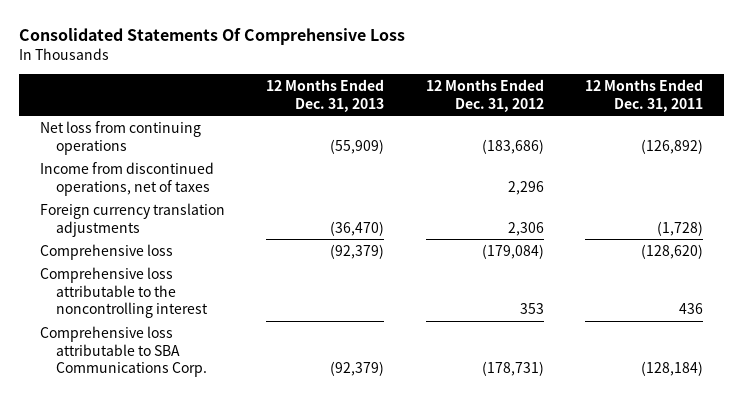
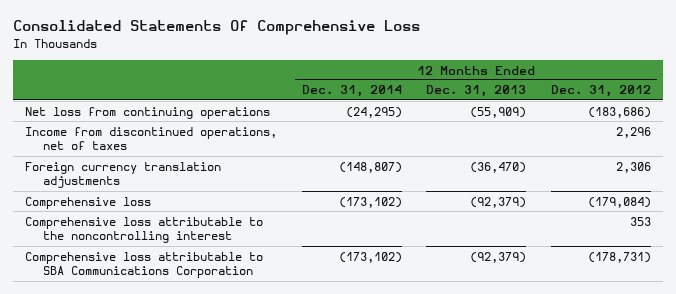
[585,78,704,112] 12 Months Ended Dec. 31, 2011 -> none
none -> [301,85,402,98] Dec. 31, 2014
[39,325,207,378] Comprehensive loss attributable to SBA Communications Corp. -> [24,251,263,279] Comprehensive loss attributable to SBA Communications Corporation

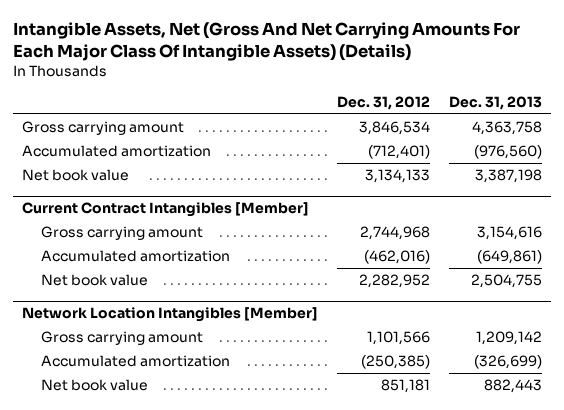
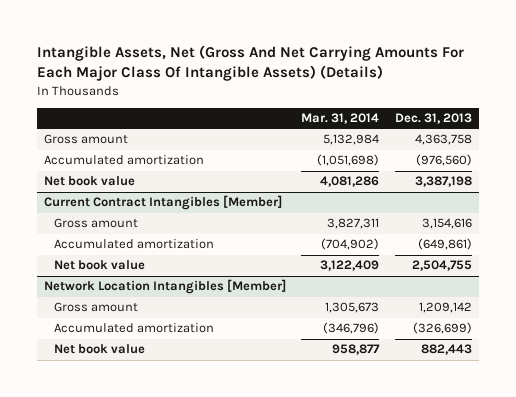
[337,96,431,111] Dec. 31, 2012 -> none
none -> [301,113,380,125] Mar. 31, 2014
[22,120,185,135] Gross carrying amount -> [44,134,129,145] Gross amount
[40,225,203,240] Gross carrying amount -> [54,218,139,229] Gross amount
[40,330,203,345] Gross carrying amount -> [54,302,139,313] Gross amount

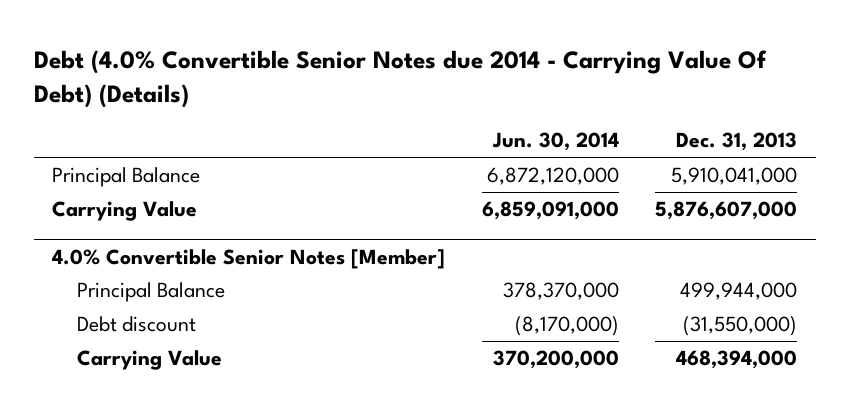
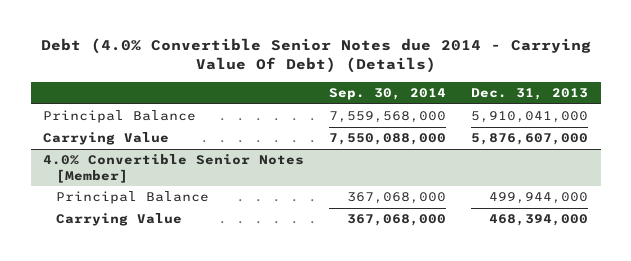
[491,132,619,152] Jun. 30, 2014 -> none
none -> [329,88,447,101] Sep. 30, 2014
[77,316,197,333] Debt discount -> none

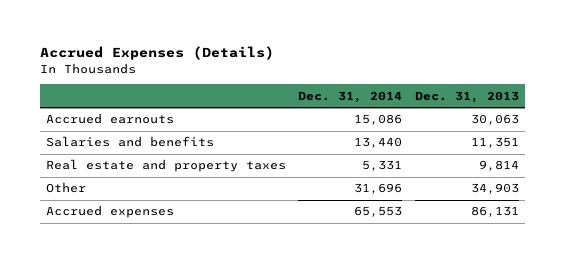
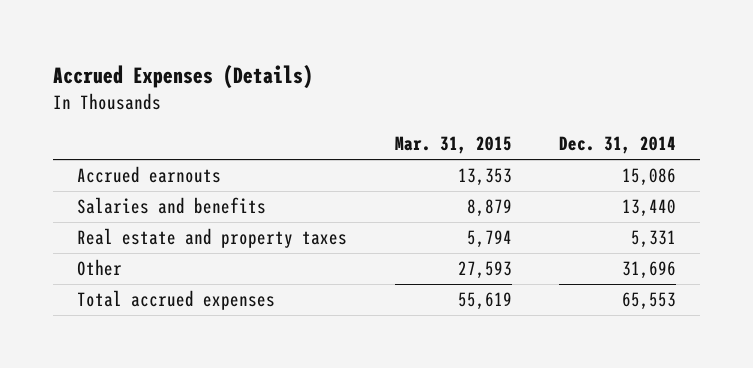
[414,90,519,103] Dec. 31, 2013 -> none
none -> [394,136,512,155] Mar. 31, 2015
[45,205,174,219] Accrued expenses -> [77,290,276,311] Total accrued expenses

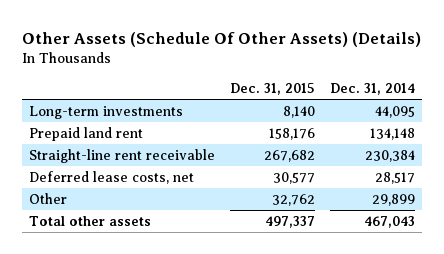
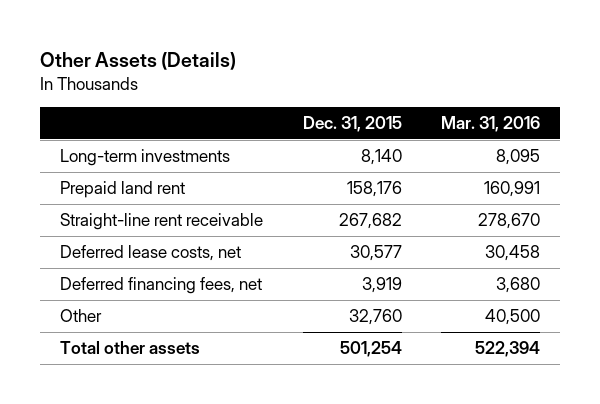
[22,32,422,48] Other Assets (Schedule Of Other Assets) (Details) -> [39,51,236,70] Other Assets (Details)
[329,83,415,96] Dec. 31, 2014 -> none
none -> [441,115,541,132] Mar. 31, 2016
none -> [59,277,262,295] Deferred financing fees, net
[271,193,315,206] 32,762 -> [348,309,402,326] 32,760
[264,215,315,228] 497,337 -> [339,341,402,358] 501,254

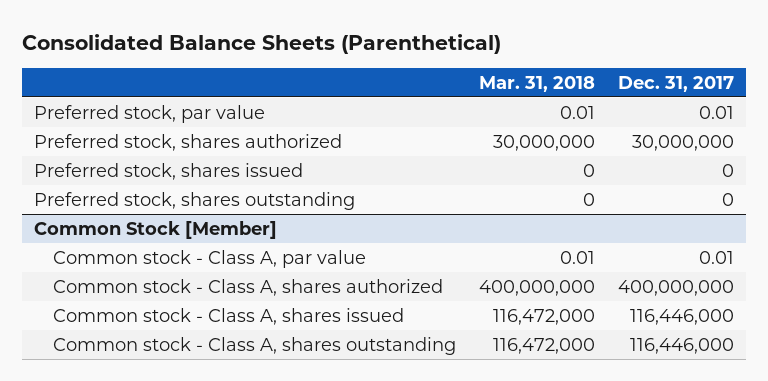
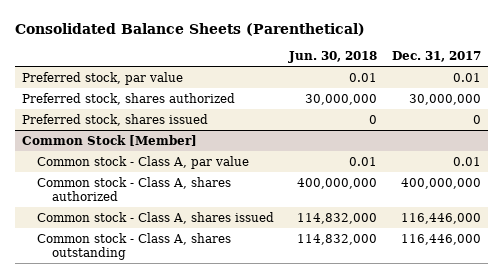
[479,75,596,92] Mar. 31, 2018 -> none
none -> [287,51,377,64] Jun. 30, 2018
[33,191,355,210] Preferred stock, shares outstanding -> none

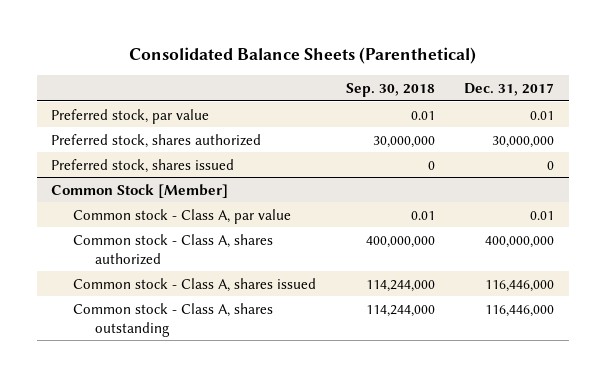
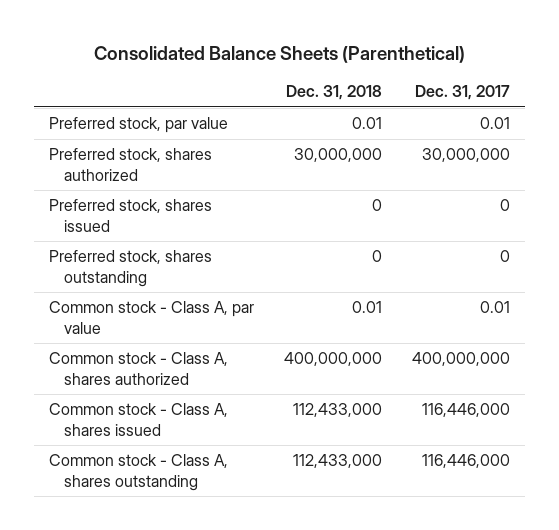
[345,82,435,97] Sep. 30, 2018 -> none
none -> [286,85,383,101] Dec. 31, 2018
[51,183,229,198] Common Stock [Member] -> none
none -> [49,250,213,287] Preferred stock, shares outstanding

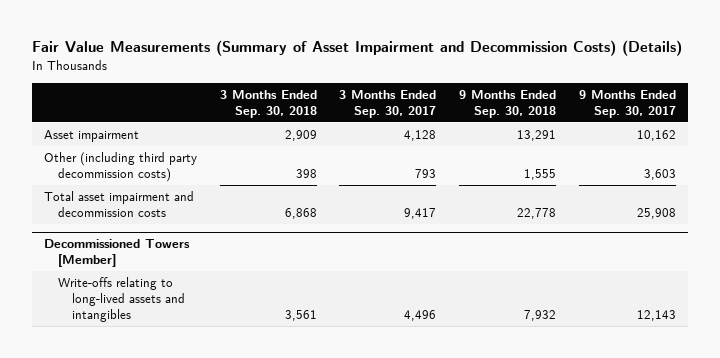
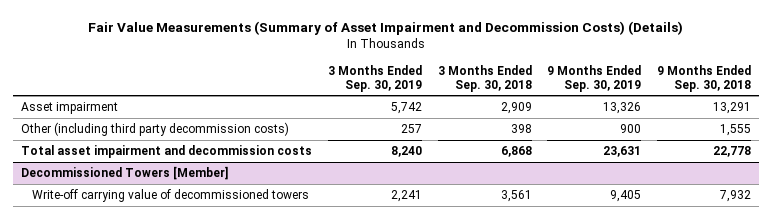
[339,89,437,118] 3 Months Ended Sep. 30, 2017 -> none
[579,89,677,118] 9 Months Ended Sep. 30, 2017 -> none
none -> [327,65,422,92] 3 Months Ended Sep. 30, 2019
none -> [547,65,642,92] 9 Months Ended Sep. 30, 2019
[57,276,186,323] Write-offs relating to long-lived assets and intangibles -> [31,189,309,203] Write-off carrying value of decommissioned towers

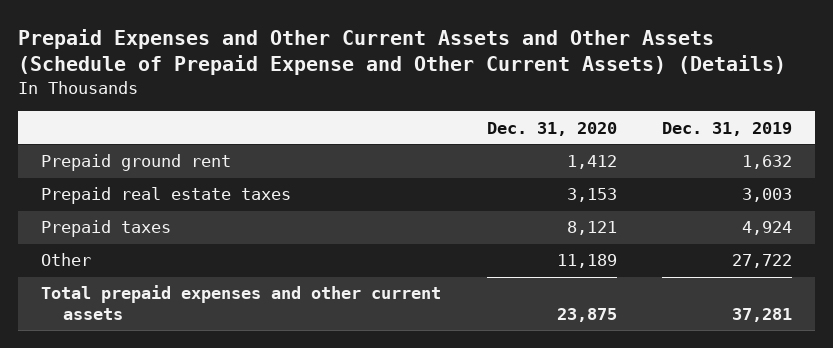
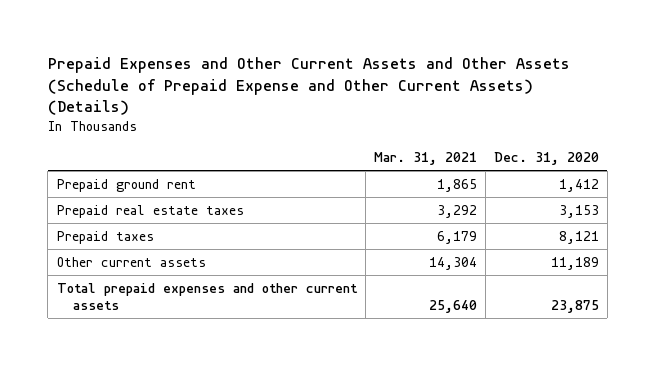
[662,121,793,136] Dec. 31, 2019 -> none
none -> [373,152,477,166] Mar. 31, 2021
[41,253,92,267] Other -> [56,256,206,267] Other current assets

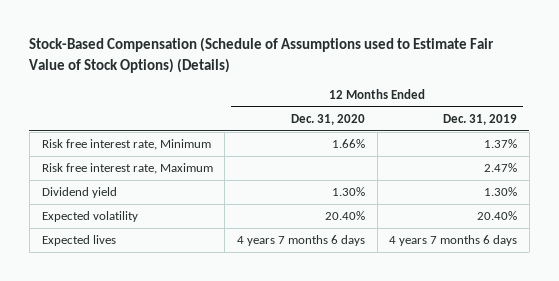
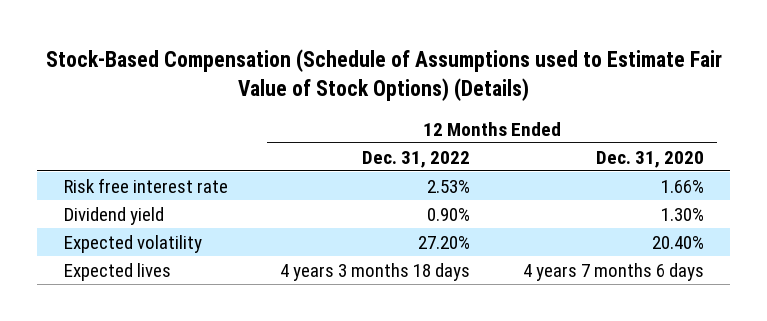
[443,113,518,125] Dec. 31, 2019 -> none
none -> [362,150,471,168] Dec. 31, 2022
[41,163,213,175] Risk free interest rate, Maximum -> none
[41,139,211,151] Risk free interest rate, Minimum -> [63,177,228,193] Risk free interest rate

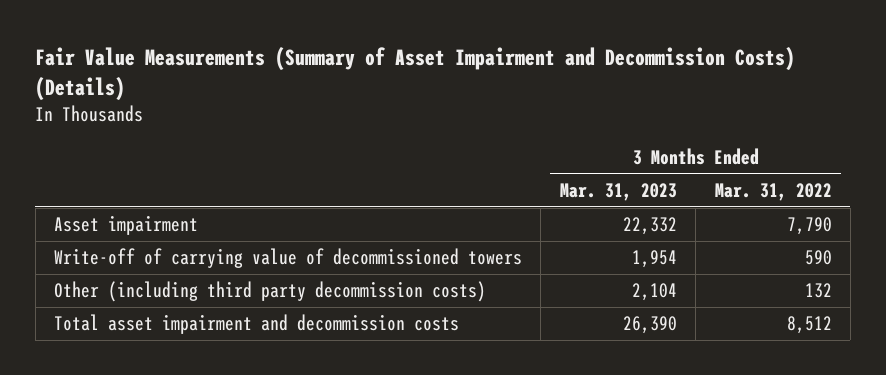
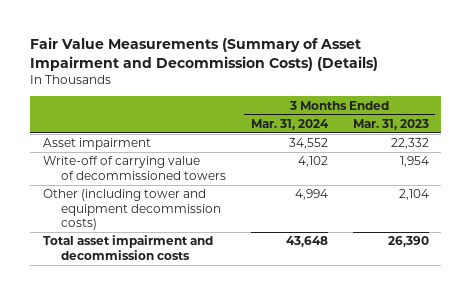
[714,183,832,202] Mar. 31, 2022 -> none
none -> [250,118,329,130] Mar. 31, 2024
[54,281,487,303] Other (including third party decommission costs) -> [42,189,221,231] Other (including tower and equipment decommission costs)

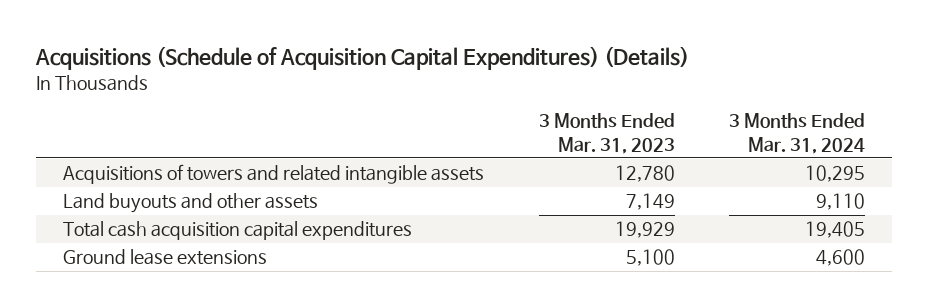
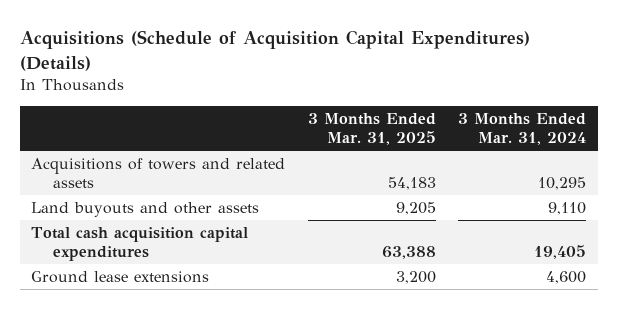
[538,113,675,154] 3 Months Ended Mar. 31, 2023 -> none
none -> [307,112,436,146] 3 Months Ended Mar. 31, 2025
[63,164,485,185] Acquisitions of towers and related intangible assets -> [31,157,286,189] Acquisitions of towers and related assets

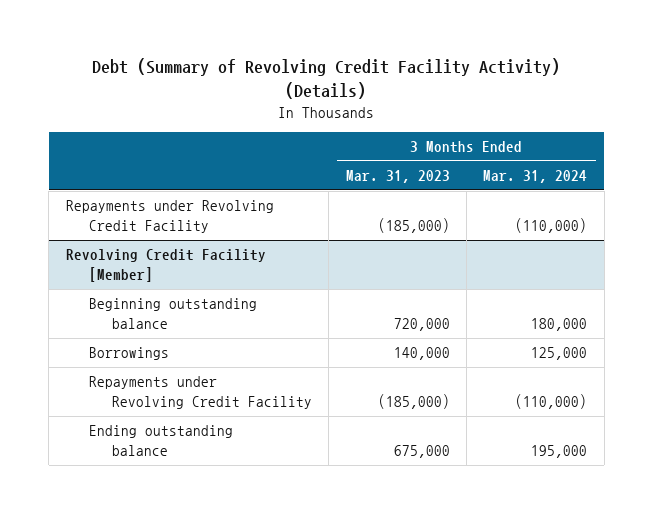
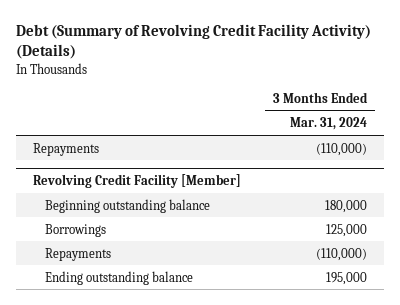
[345,170,450,184] Mar. 31, 2023 -> none
[65,200,274,234] Repayments under Revolving Credit Facility -> [32,142,99,156] Repayments
[88,376,312,410] Repayments under Revolving Credit Facility -> [45,247,112,261] Repayments

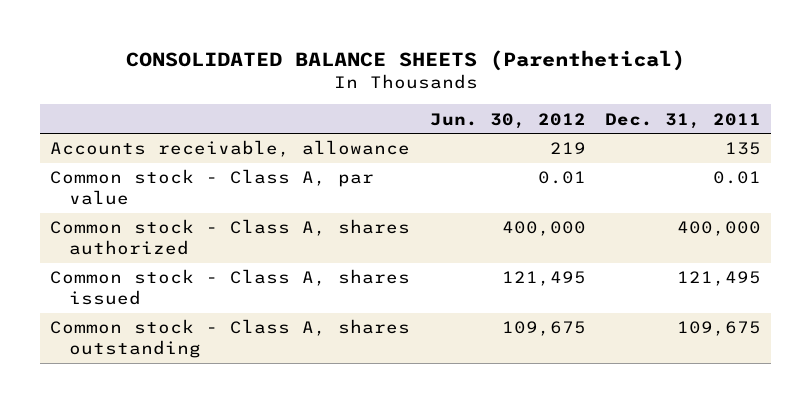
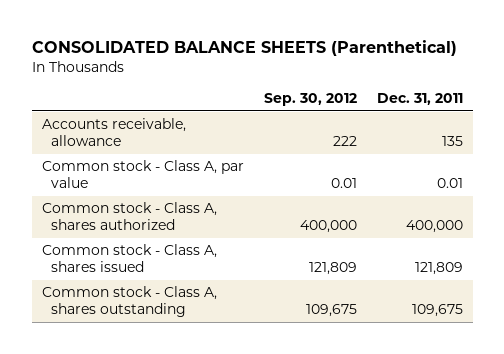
[429,112,586,129] Jun. 30, 2012 -> none
none -> [263,93,357,107] Sep. 30, 2012
[677,271,762,287] 121,495 -> [414,262,463,276] 121,809

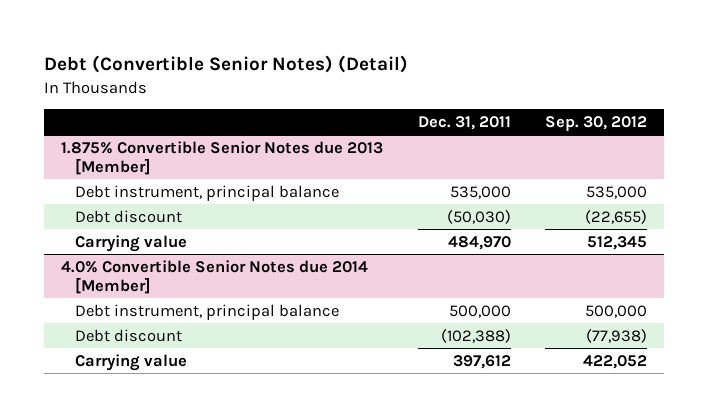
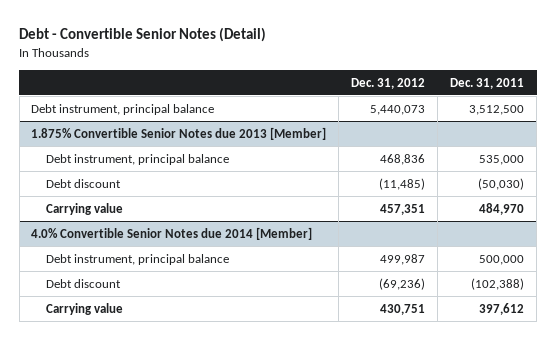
[44,55,409,74] Debt (Convertible Senior Notes) (Detail) -> [19,27,267,43] Debt - Convertible Senior Notes (Detail)
[545,115,648,131] Sep. 30, 2012 -> none
none -> [351,77,426,89] Dec. 31, 2012
none -> [31,103,215,115] Debt instrument, principal balance

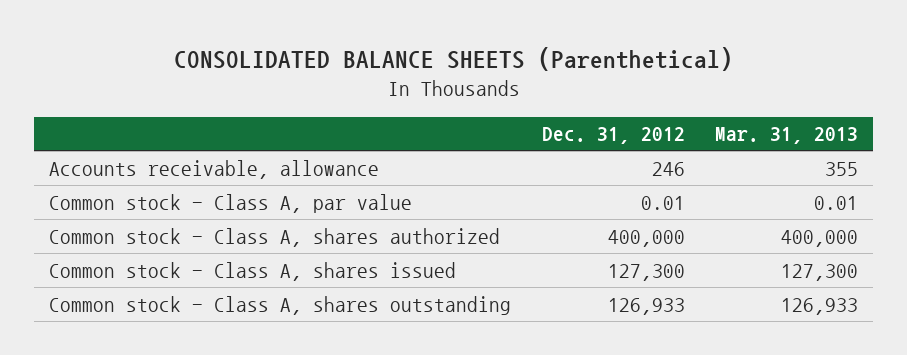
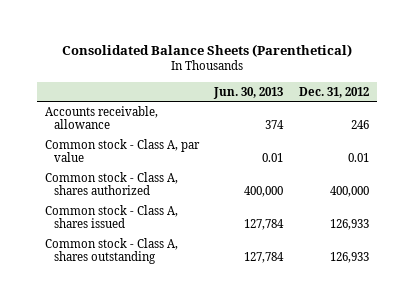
[173,46,733,71] CONSOLIDATED BALANCE SHEETS (Parenthetical) -> [61,43,352,57] Consolidated Balance Sheets (Parenthetical)
[714,127,858,145] Mar. 31, 2013 -> none
none -> [213,86,284,99] Jun. 30, 2013
[607,263,685,281] 127,300 -> [329,219,369,231] 126,933

